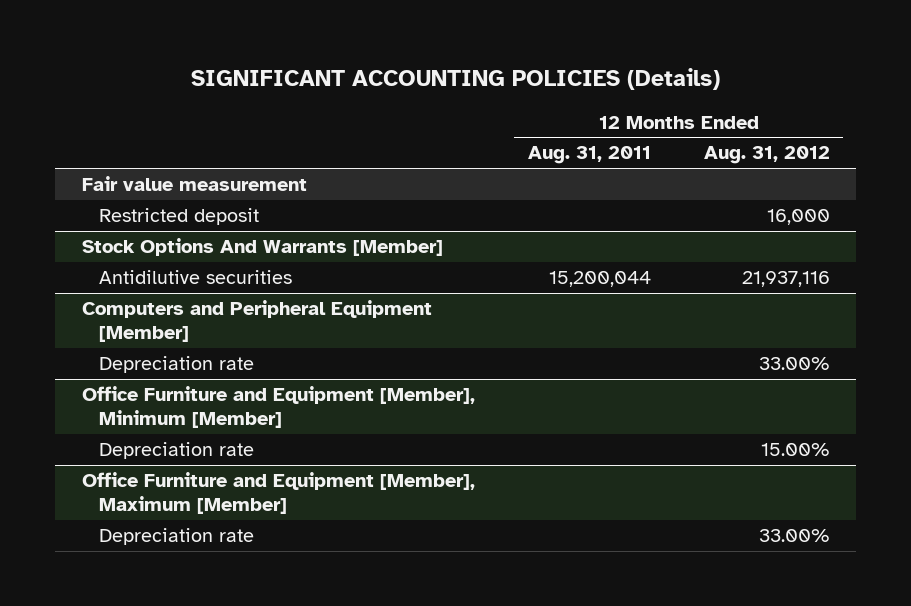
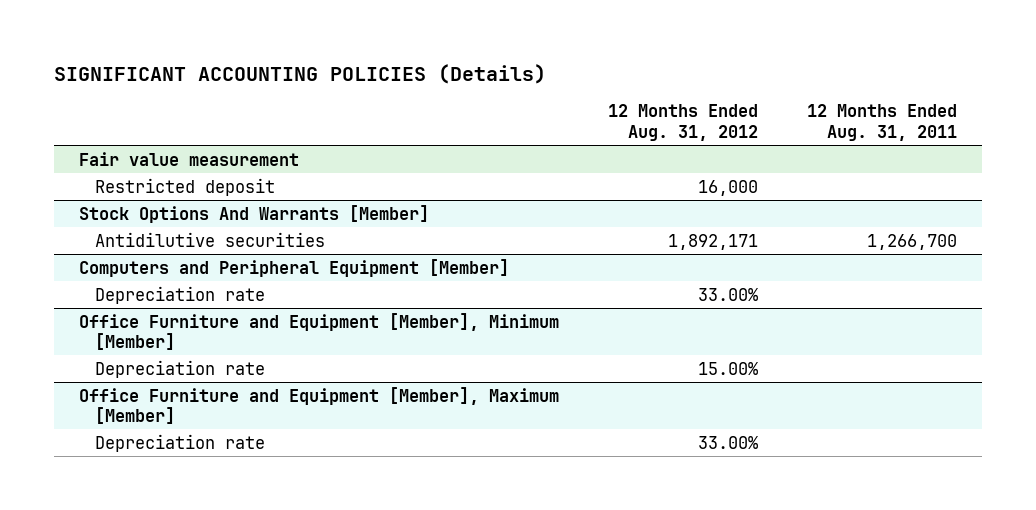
[548,271,651,288] 15,200,044 -> [867,233,958,250] 1,266,700
[741,271,830,288] 21,937,116 -> [667,233,758,250] 1,892,171

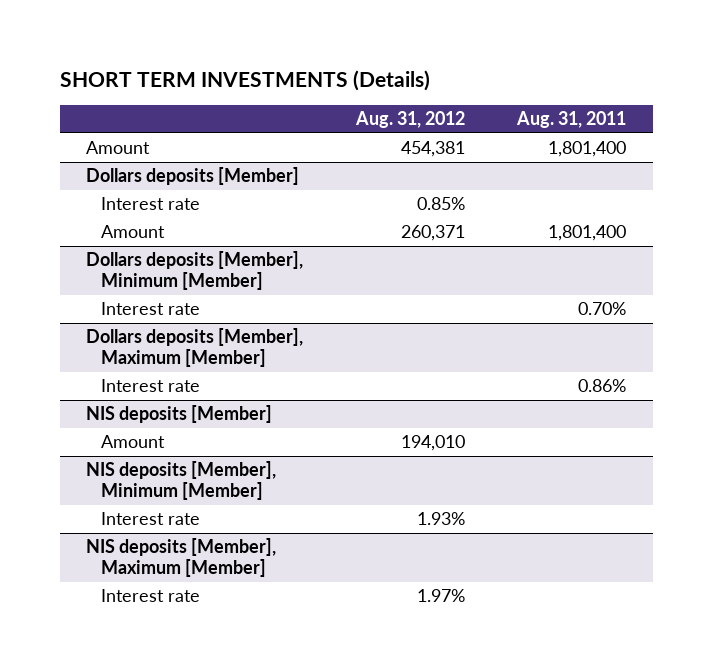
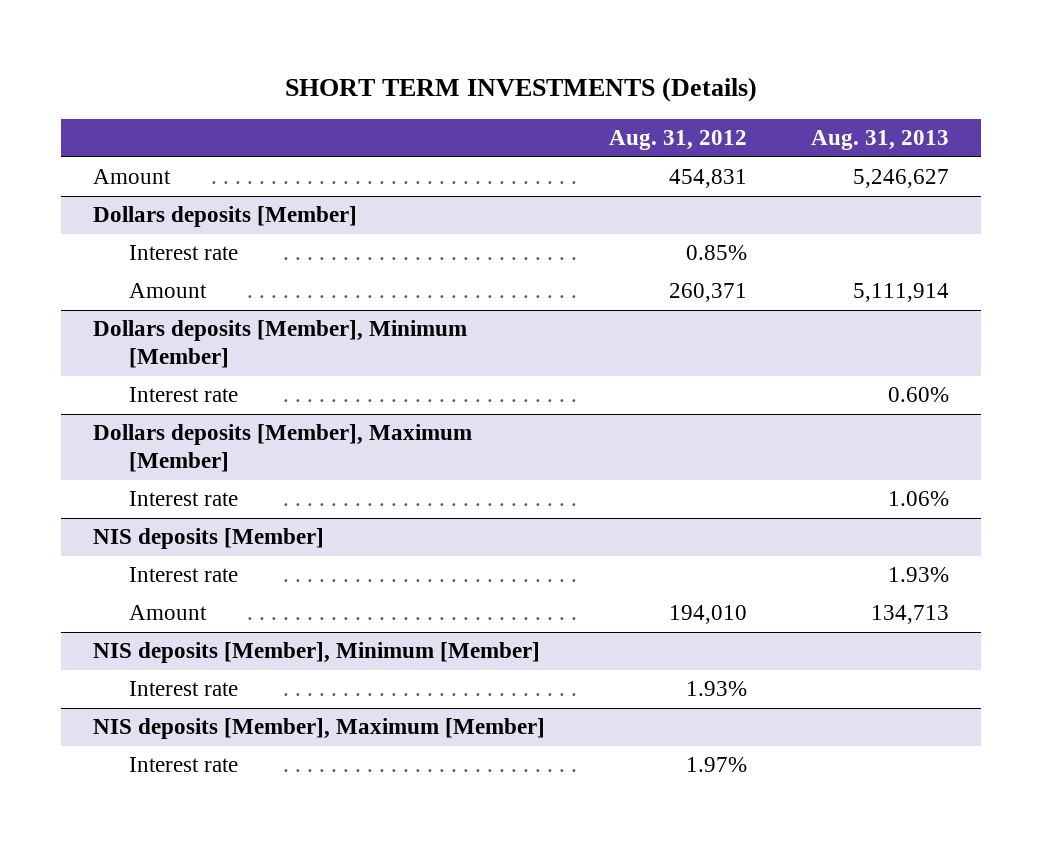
[516,111,627,129] Aug. 31, 2011 -> none
none -> [810,130,949,151] Aug. 31, 2013
[400,141,465,158] 454,381 -> [668,169,747,189] 454,831
none -> [128,567,238,583] Interest rate

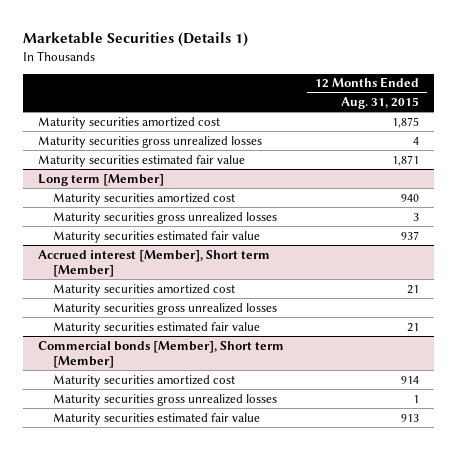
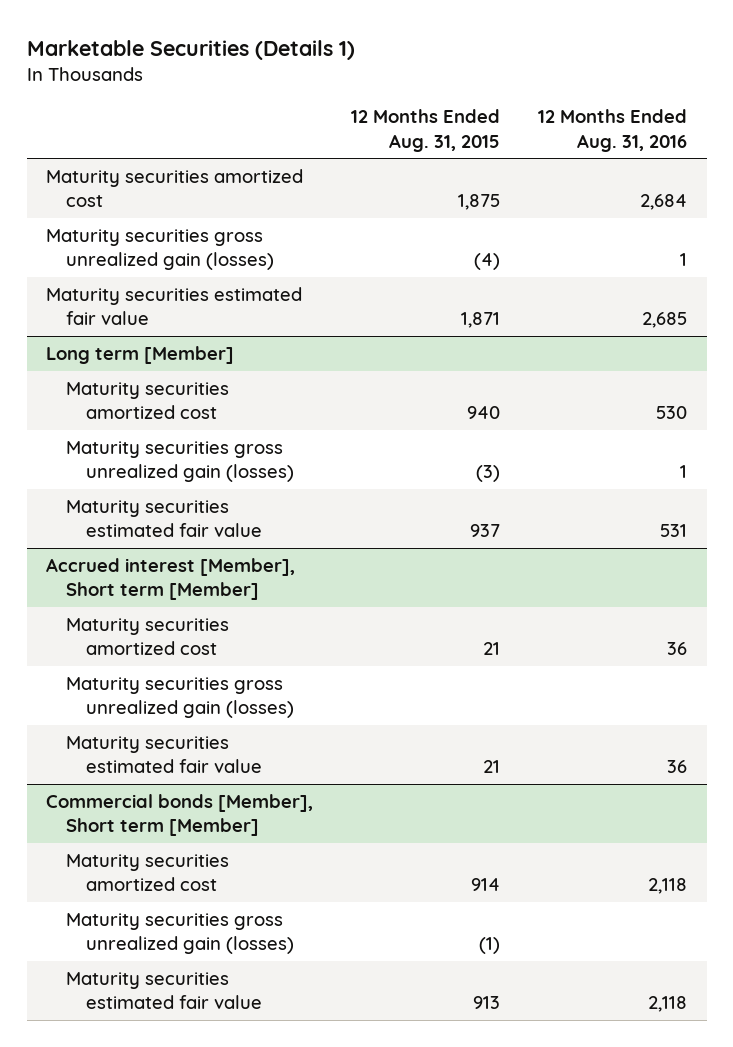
none -> [538,109,688,152] 12 Months Ended Aug. 31, 2016
[38,135,263,148] Maturity securities gross unrealized losses -> [45,228,274,271] Maturity securities gross unrealized gain (losses)
[412,136,419,145] 4 -> [474,253,501,271] (4)
[53,211,278,224] Maturity securities gross unrealized losses -> [65,440,294,483] Maturity securities gross unrealized gain (losses)
[412,212,419,221] 3 -> [476,465,501,483] (3)
[53,302,278,315] Maturity securities gross unrealized losses -> [65,676,294,719] Maturity securities gross unrealized gain (losses)
[53,393,278,406] Maturity securities gross unrealized losses -> [65,912,294,955] Maturity securities gross unrealized gain (losses)
[412,394,419,403] 1 -> [479,937,501,955] (1)

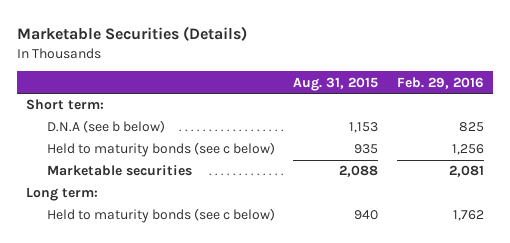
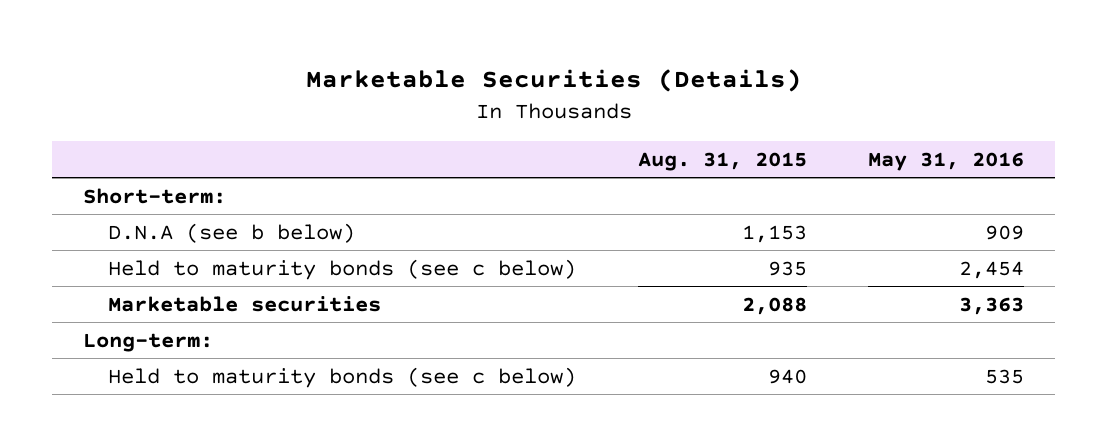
[396,76,484,89] Feb. 29, 2016 -> none
none -> [868,151,1025,171] May 31, 2016
[26,99,105,111] Short term: -> [82,187,226,204] Short-term:
[26,187,99,202] Long term: -> [82,332,213,352] Long-term:

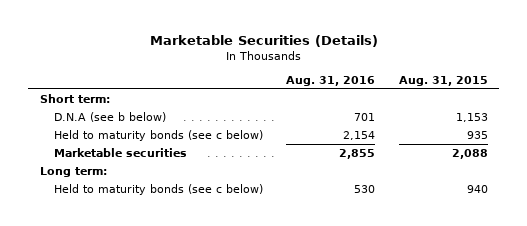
[868,151,1025,171] May 31, 2016 -> none
none -> [286,75,376,86] Aug. 31, 2016
[82,187,226,204] Short-term: -> [39,93,110,103] Short term:
[82,332,213,352] Long-term: -> [39,166,107,177] Long term:

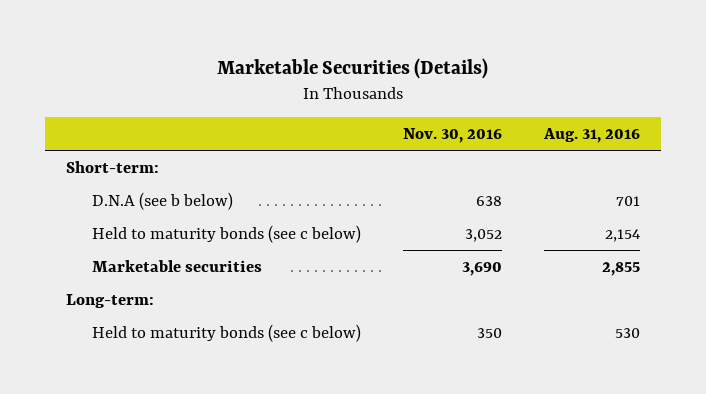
[398,75,488,86] Aug. 31, 2015 -> none
none -> [403,128,503,144] Nov. 30, 2016
[39,93,110,103] Short term: -> [65,160,159,173] Short-term:
[39,166,107,177] Long term: -> [65,293,154,308] Long-term:

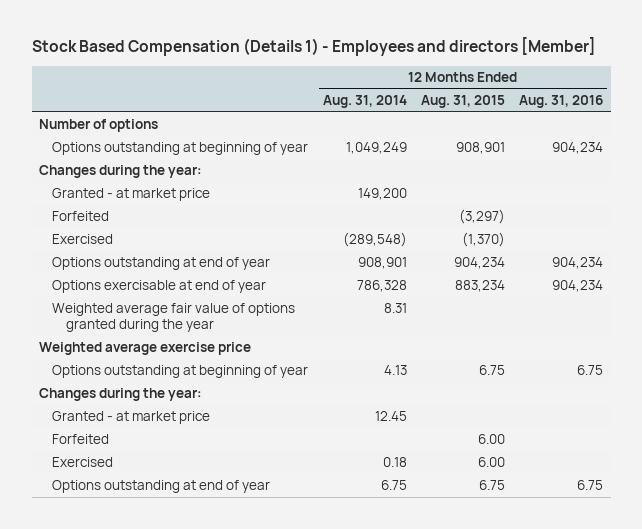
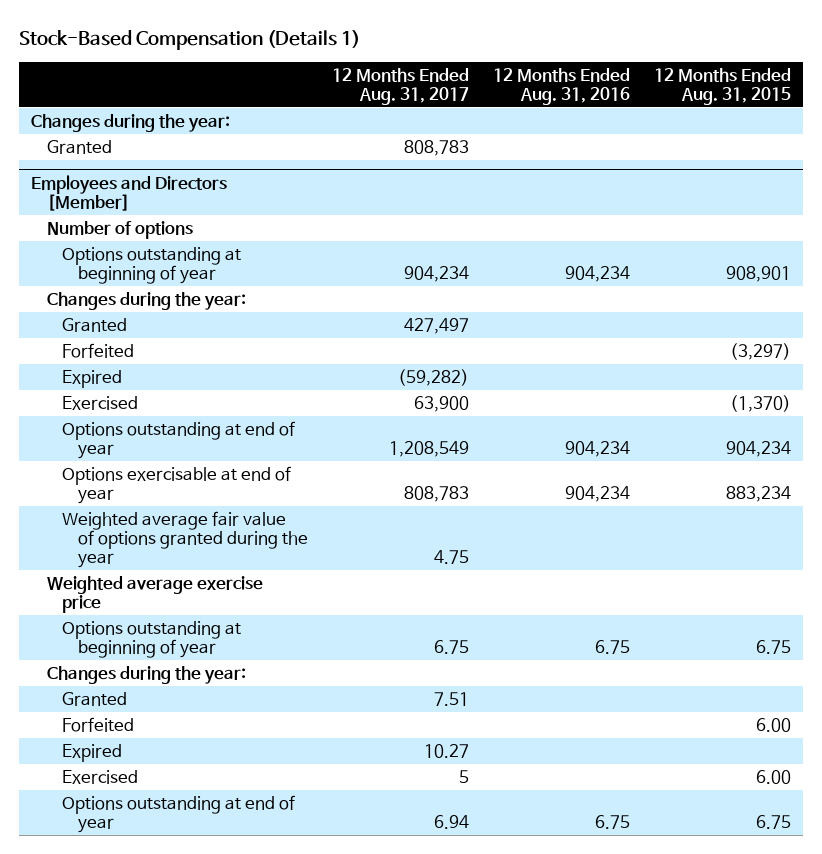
[31,37,596,57] Stock Based Compensation (Details 1) - Employees and directors [Member] -> [19,30,361,51] Stock-Based Compensation (Details 1)
[322,94,407,108] Aug. 31, 2014 -> none
none -> [331,67,469,105] 12 Months Ended Aug. 31, 2017
none -> [31,113,231,132] Changes during the year:
none -> [46,139,112,154] Granted
none -> [31,174,228,211] Employees and Directors [Member]
[52,188,211,202] Granted - at market price -> [62,317,128,332] Granted
none -> [62,369,123,388] Expired
[52,411,211,425] Granted - at market price -> [62,691,128,706] Granted
none -> [62,743,123,762] Expired

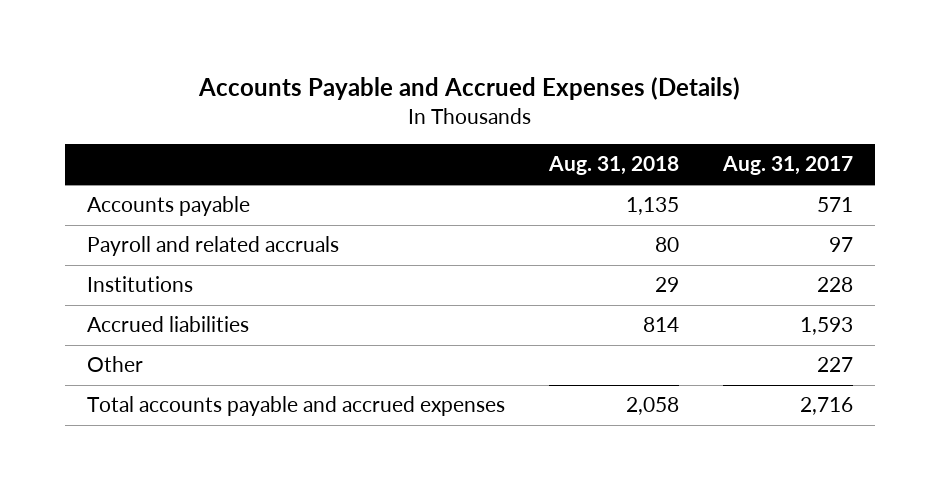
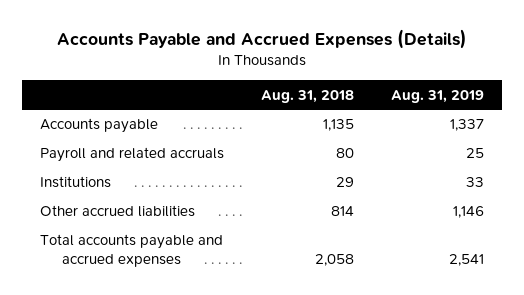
[721,156,853,176] Aug. 31, 2017 -> none
none -> [390,89,484,103] Aug. 31, 2019
[86,356,143,373] Other -> none
[86,316,249,333] Accrued liabilities -> [40,205,196,218] Other accrued liabilities

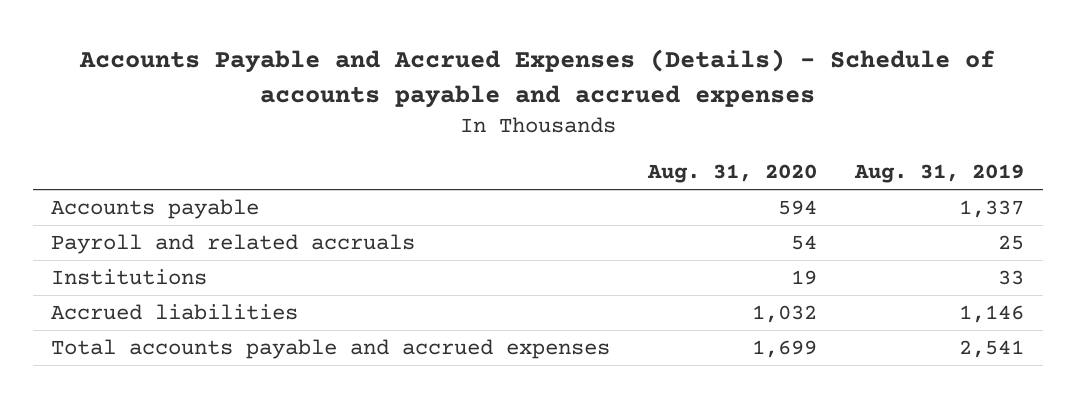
[56,28,467,49] Accounts Payable and Accrued Expenses (Details) -> [78,49,995,108] Accounts Payable and Accrued Expenses (Details) - Schedule of accounts payable and accrued expenses
[260,89,354,103] Aug. 31, 2018 -> none
none -> [647,164,818,184] Aug. 31, 2020
[40,205,196,218] Other accrued liabilities -> [51,303,299,320] Accrued liabilities

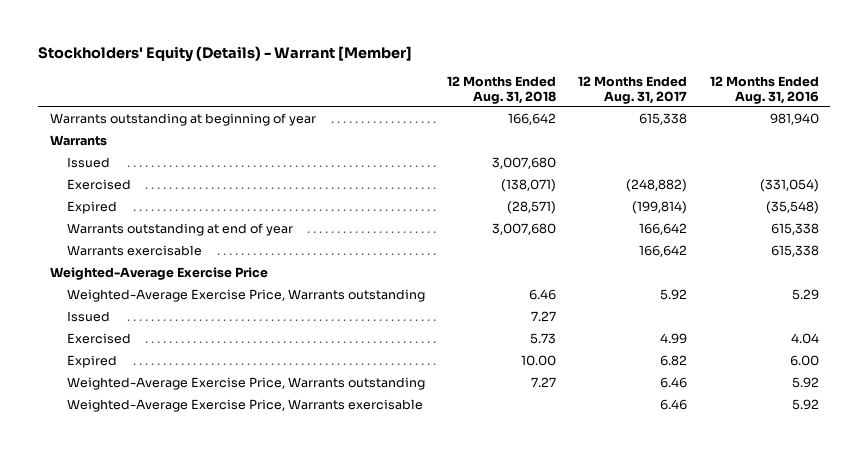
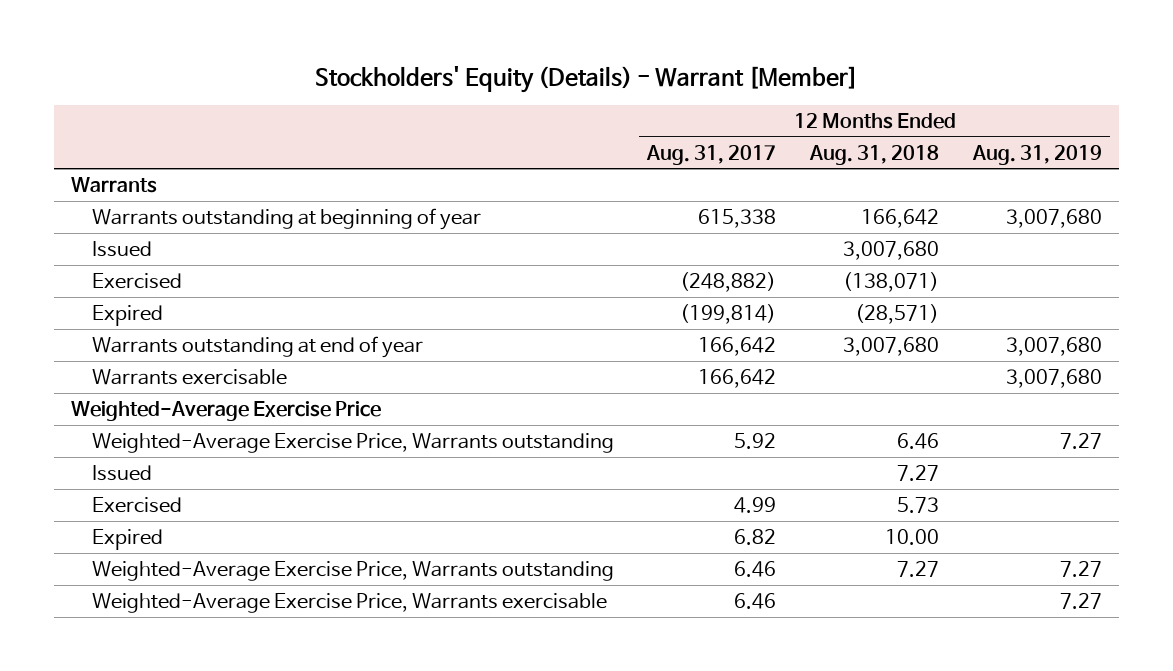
[709,75,819,104] 12 Months Ended Aug. 31, 2016 -> none
none -> [971,144,1102,165] Aug. 31, 2019
[49,113,316,127] Warrants outstanding at beginning of year -> [91,208,481,231] Warrants outstanding at beginning of year

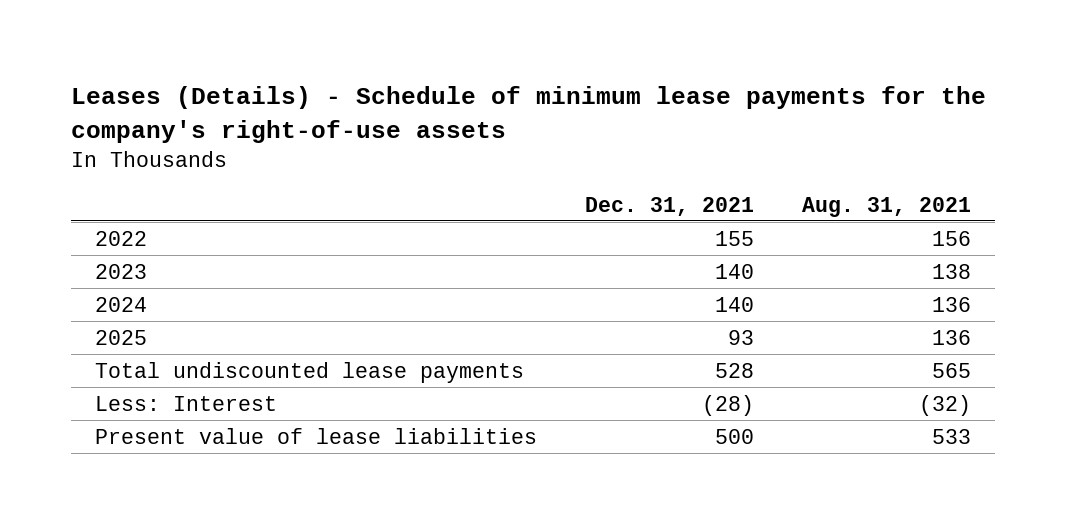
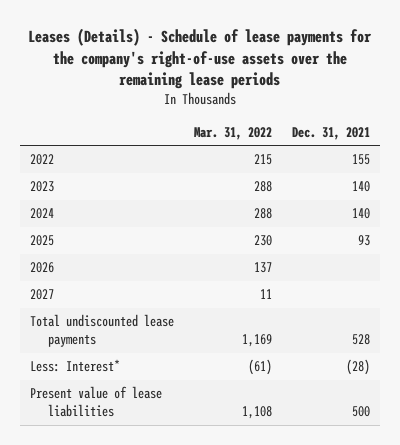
[71,86,987,143] Leases (Details) - Schedule of minimum lease payments for the company's right-of-use assets -> [27,27,372,90] Leases (Details) - Schedule of lease payments for the company's right-of-use assets over the remaining lease periods
[801,196,971,217] Aug. 31, 2021 -> none
none -> [193,126,272,140] Mar. 31, 2022
none -> [29,262,54,274] 2026
none -> [29,289,54,301] 2027
[95,395,278,411] Less: Interest -> [29,359,120,373] Less: Interest*

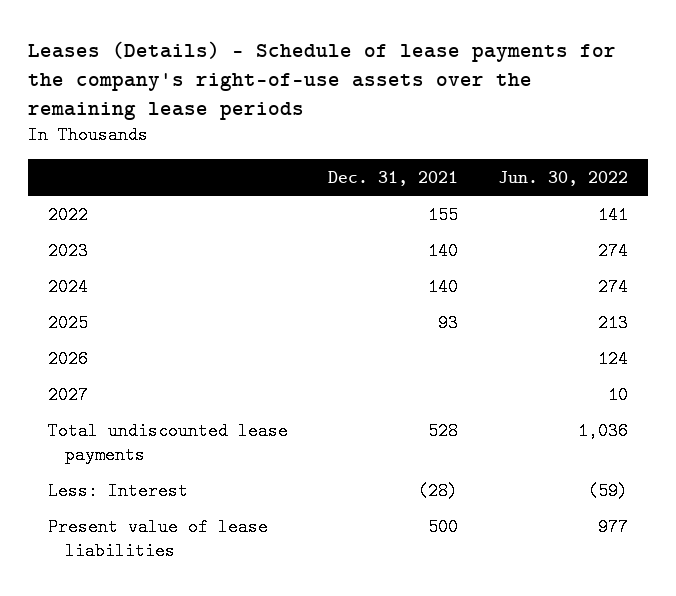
[193,126,272,140] Mar. 31, 2022 -> none
none -> [498,170,629,186] Jun. 30, 2022
[29,359,120,373] Less: Interest* -> [47,481,188,500] Less: Interest

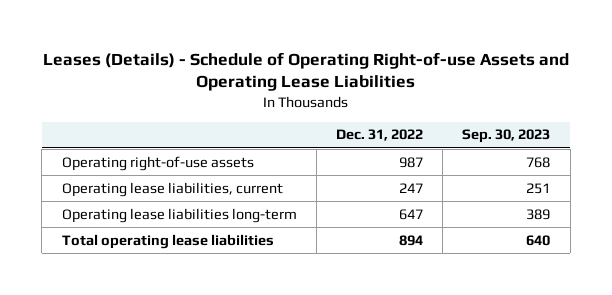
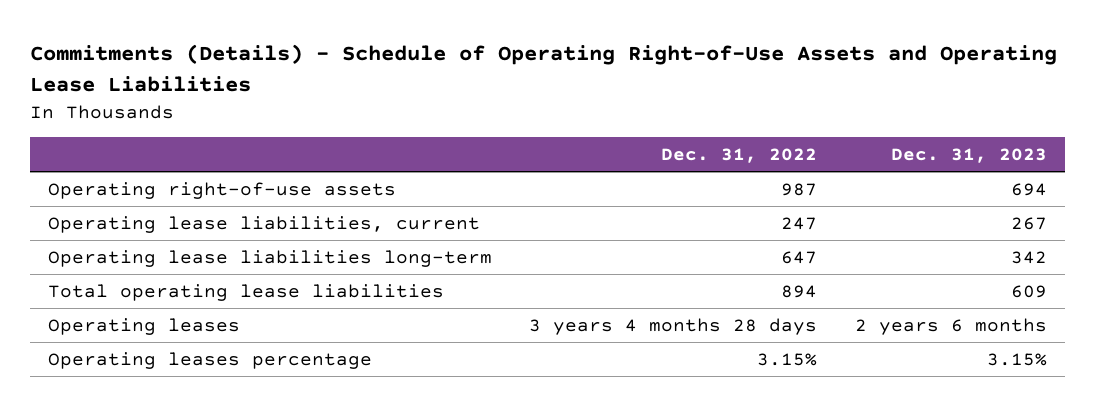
[43,51,570,92] Leases (Details) - Schedule of Operating Right-of-use Assets and Operating Lease Liabilities -> [29,44,1057,92] Commitments (Details) - Schedule of Operating Right-of-Use Assets and Operating Lease Liabilities
[462,129,551,144] Sep. 30, 2023 -> none
none -> [890,148,1047,164] Dec. 31, 2023
none -> [48,317,241,335] Operating leases
none -> [48,351,373,369] Operating leases percentage

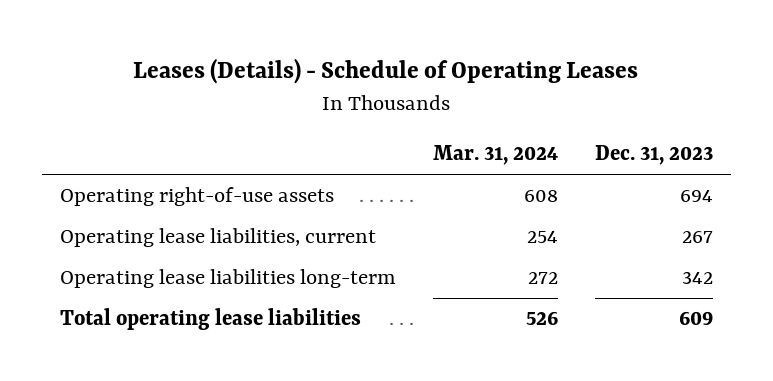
[29,44,1057,92] Commitments (Details) - Schedule of Operating Right-of-Use Assets and Operating Lease Liabilities -> [133,58,639,85] Leases (Details) - Schedule of Operating Leases
[661,148,818,164] Dec. 31, 2022 -> none
none -> [432,145,558,166] Mar. 31, 2024
[48,317,241,335] Operating leases -> none
[48,351,373,369] Operating leases percentage -> none

